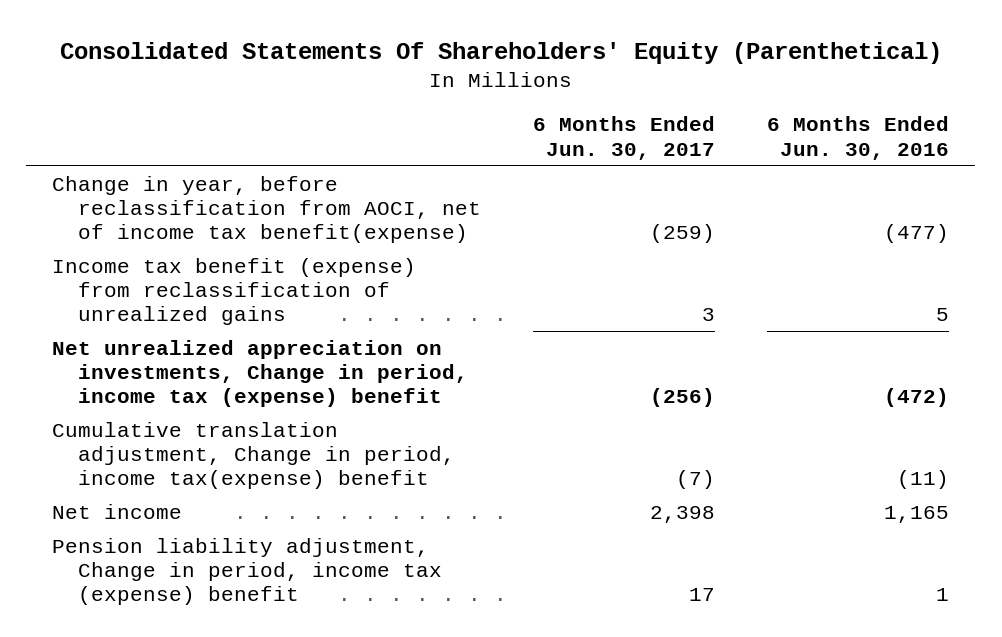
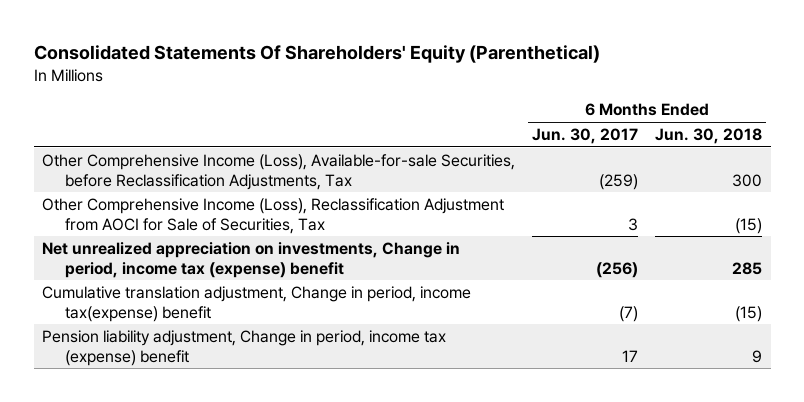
[767,116,950,160] 6 Months Ended Jun. 30, 2016 -> none
none -> [655,128,763,145] Jun. 30, 2018
[52,175,481,244] Change in year, before reclassification from AOCI, net of income tax benefit(expense) -> [42,154,516,190] Other Comprehensive Income (Loss), Available-for-sale Securities, before Reclassification Adjustments, Tax
[52,257,417,326] Income tax benefit (expense) from reclassification of unrealized gains -> [42,198,505,234] Other Comprehensive Income (Loss), Reclassification Adjustment from AOCI for Sale of Securities, Tax
[52,503,183,519] Net income -> none

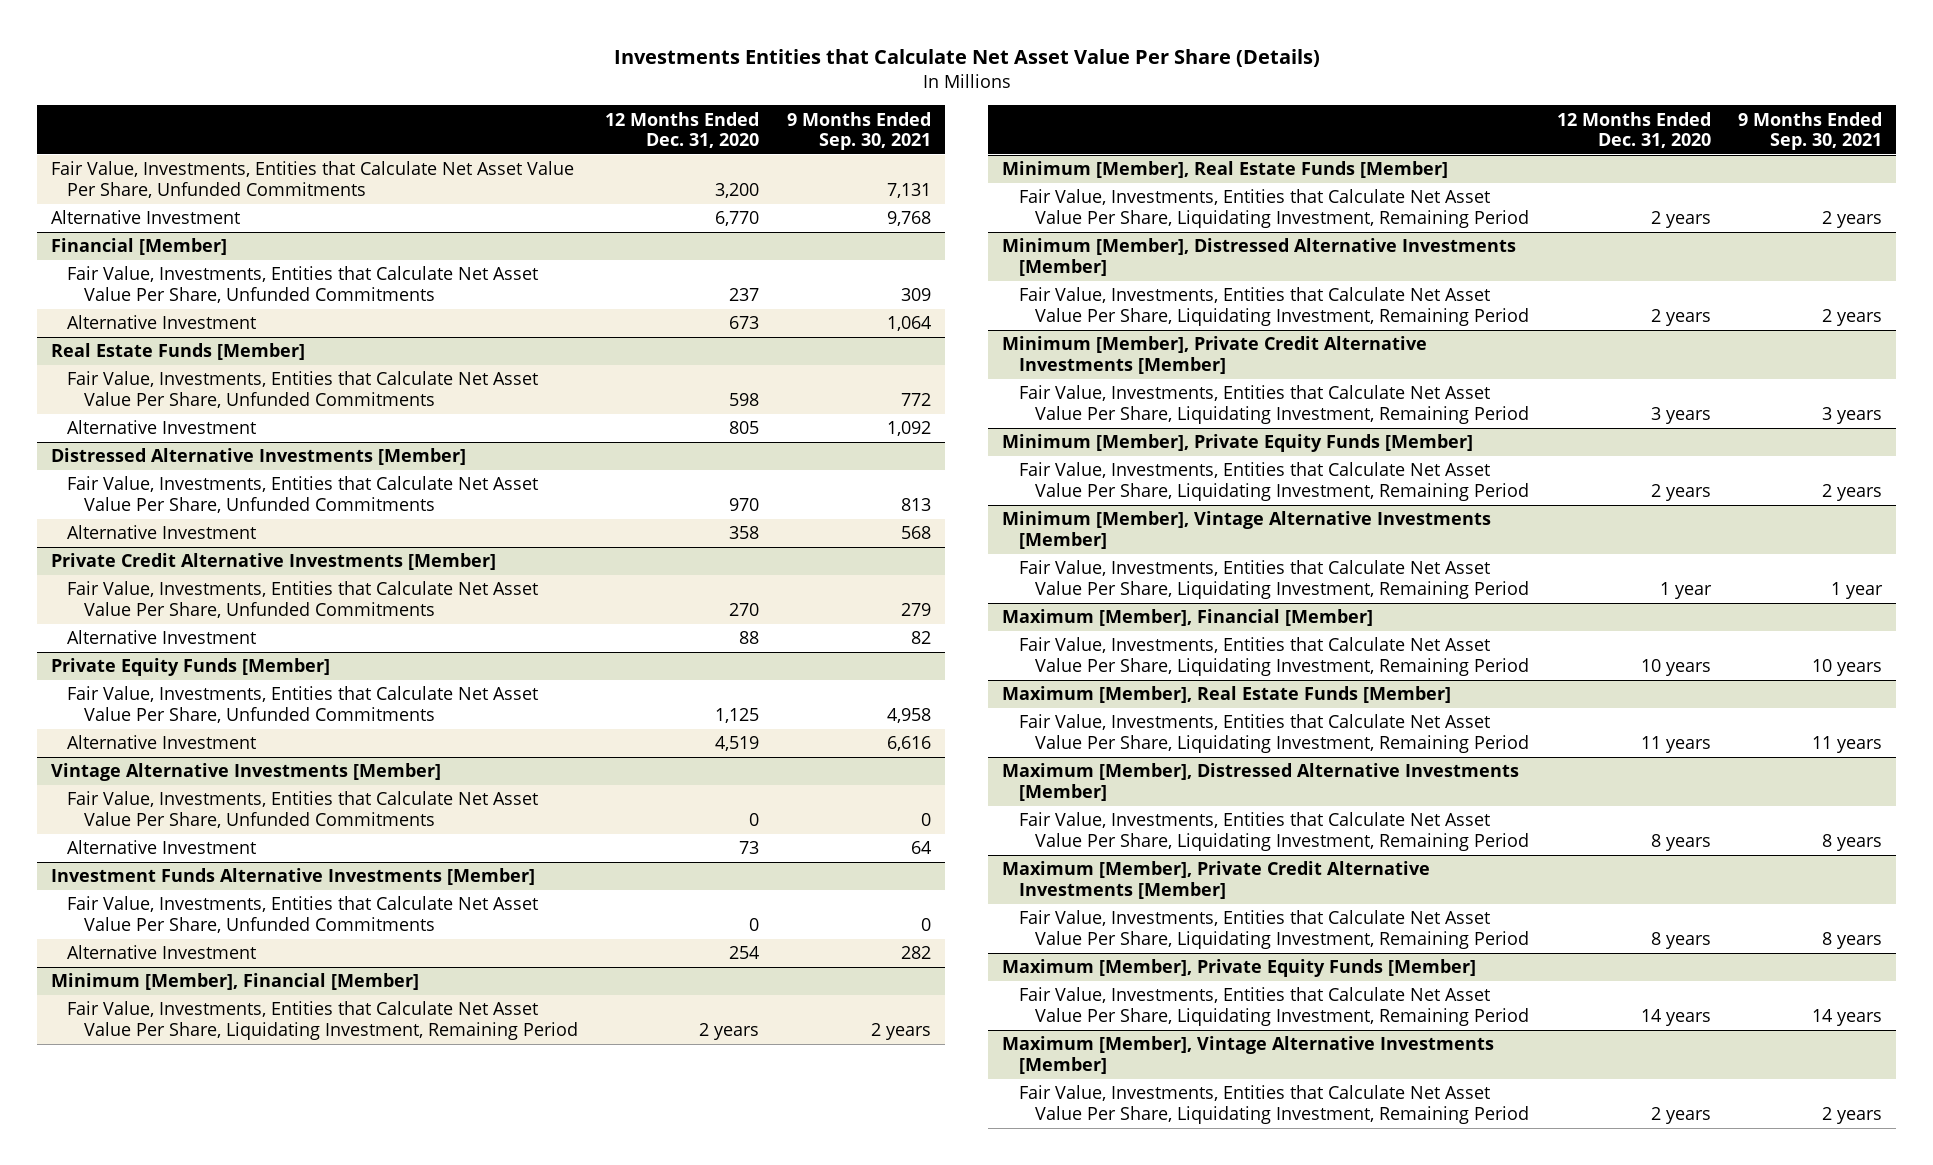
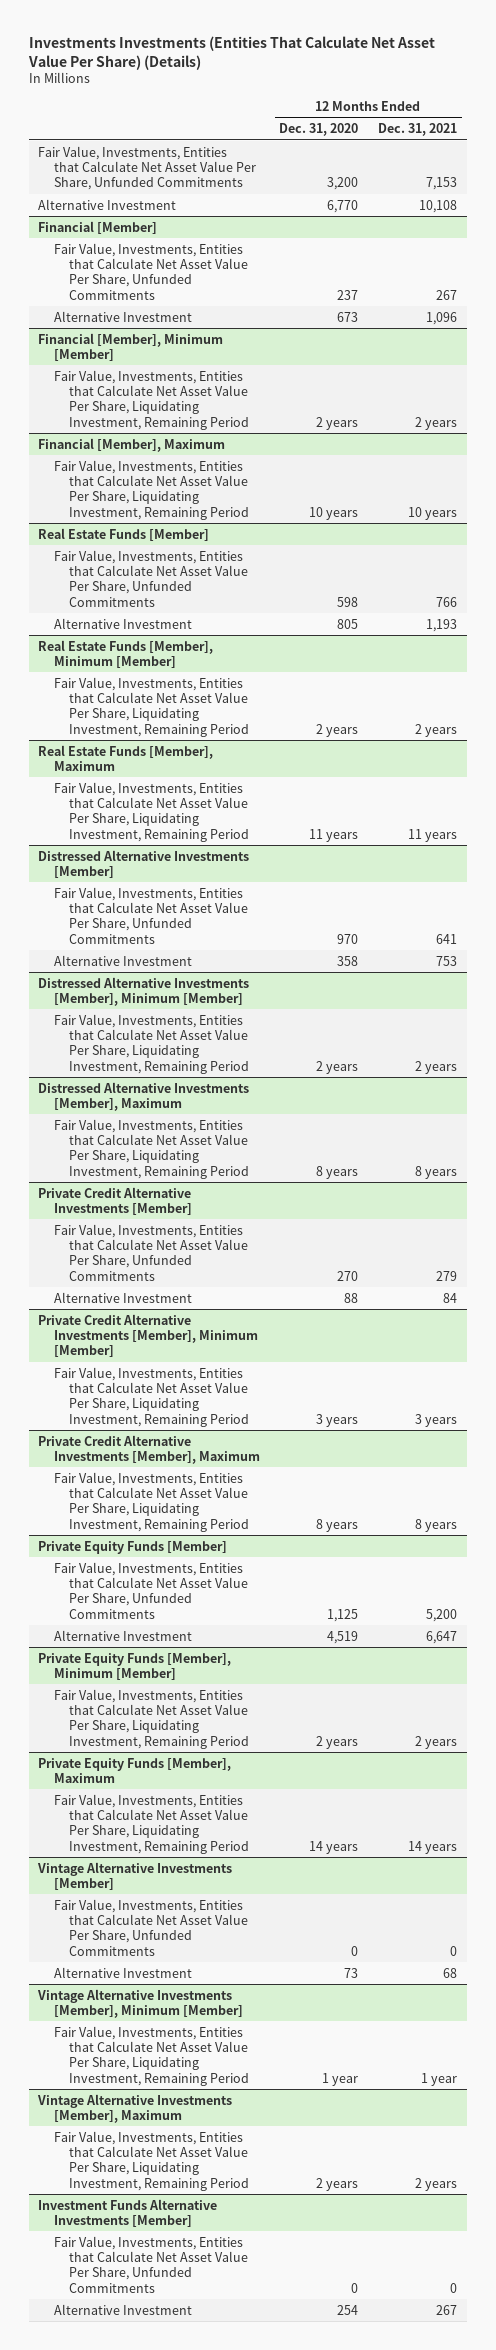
[613,49,1320,68] Investments Entities that Calculate Net Asset Value Per Share (Details) -> [27,35,435,70] Investments Investments (Entities That Calculate Net Asset Value Per Share) (Details)
[787,111,932,150] 9 Months Ended Sep. 30, 2021 -> none
none -> [378,123,458,137] Dec. 31, 2021
none -> [38,332,224,361] Financial [Member], Minimum [Member]
none -> [53,369,249,430] Fair Value, Investments, Entities that Calculate Net Asset Value Per Share, Liquidating Investment, Remaining Period
none -> [38,437,226,452] Financial [Member], Maximum
none -> [53,459,249,520] Fair Value, Investments, Entities that Calculate Net Asset Value Per Share, Liquidating Investment, Remaining Period
none -> [38,639,214,668] Real Estate Funds [Member], Minimum [Member]
none -> [53,676,249,737] Fair Value, Investments, Entities that Calculate Net Asset Value Per Share, Liquidating Investment, Remaining Period
none -> [38,744,214,771] Real Estate Funds [Member], Maximum
none -> [53,781,249,842] Fair Value, Investments, Entities that Calculate Net Asset Value Per Share, Liquidating Investment, Remaining Period
none -> [38,976,250,1006] Distressed Alternative Investments [Member], Minimum [Member]
none -> [53,1013,249,1074] Fair Value, Investments, Entities that Calculate Net Asset Value Per Share, Liquidating Investment, Remaining Period
none -> [38,1081,250,1111] Distressed Alternative Investments [Member], Maximum
none -> [53,1118,249,1179] Fair Value, Investments, Entities that Calculate Net Asset Value Per Share, Liquidating Investment, Remaining Period
none -> [38,1313,258,1358] Private Credit Alternative Investments [Member], Minimum [Member]
none -> [53,1366,249,1427] Fair Value, Investments, Entities that Calculate Net Asset Value Per Share, Liquidating Investment, Remaining Period
none -> [38,1434,260,1464] Private Credit Alternative Investments [Member], Maximum
none -> [53,1471,249,1532] Fair Value, Investments, Entities that Calculate Net Asset Value Per Share, Liquidating Investment, Remaining Period
none -> [38,1652,232,1680] Private Equity Funds [Member], Minimum [Member]
none -> [53,1688,249,1749] Fair Value, Investments, Entities that Calculate Net Asset Value Per Share, Liquidating Investment, Remaining Period
none -> [38,1757,232,1783] Private Equity Funds [Member], Maximum
none -> [53,1793,249,1854] Fair Value, Investments, Entities that Calculate Net Asset Value Per Share, Liquidating Investment, Remaining Period
none -> [37,1988,243,2018] Vintage Alternative Investments [Member], Minimum [Member]
none -> [53,2025,249,2086] Fair Value, Investments, Entities that Calculate Net Asset Value Per Share, Liquidating Investment, Remaining Period
none -> [37,2093,233,2123] Vintage Alternative Investments [Member], Maximum
none -> [53,2130,249,2191] Fair Value, Investments, Entities that Calculate Net Asset Value Per Share, Liquidating Investment, Remaining Period
[50,973,419,991] Minimum [Member], Financial [Member] -> none
[67,1001,578,1040] Fair Value, Investments, Entities that Calculate Net Asset Value Per Share, Liquidating Investment, Remaining Period -> none
[1002,161,1449,179] Minimum [Member], Real Estate Funds [Member] -> none
[1018,189,1530,228] Fair Value, Investments, Entities that Calculate Net Asset Value Per Share, Liquidating Investment, Remaining Period -> none
[1002,238,1517,276] Minimum [Member], Distressed Alternative Investments [Member] -> none
[1018,287,1530,326] Fair Value, Investments, Entities that Calculate Net Asset Value Per Share, Liquidating Investment, Remaining Period -> none
[1002,336,1428,374] Minimum [Member], Private Credit Alternative Investments [Member] -> none
[1018,385,1530,424] Fair Value, Investments, Entities that Calculate Net Asset Value Per Share, Liquidating Investment, Remaining Period -> none
[1002,434,1474,453] Minimum [Member], Private Equity Funds [Member] -> none
[1018,462,1530,501] Fair Value, Investments, Entities that Calculate Net Asset Value Per Share, Liquidating Investment, Remaining Period -> none
[1002,511,1492,549] Minimum [Member], Vintage Alternative Investments [Member] -> none
[1018,560,1530,599] Fair Value, Investments, Entities that Calculate Net Asset Value Per Share, Liquidating Investment, Remaining Period -> none
[1002,609,1374,627] Maximum [Member], Financial [Member] -> none
[1018,637,1530,676] Fair Value, Investments, Entities that Calculate Net Asset Value Per Share, Liquidating Investment, Remaining Period -> none
[1002,686,1452,704] Maximum [Member], Real Estate Funds [Member] -> none
[1018,714,1530,753] Fair Value, Investments, Entities that Calculate Net Asset Value Per Share, Liquidating Investment, Remaining Period -> none
[1002,763,1520,801] Maximum [Member], Distressed Alternative Investments [Member] -> none
[1018,812,1530,851] Fair Value, Investments, Entities that Calculate Net Asset Value Per Share, Liquidating Investment, Remaining Period -> none
[1002,861,1431,899] Maximum [Member], Private Credit Alternative Investments [Member] -> none
[1018,910,1530,949] Fair Value, Investments, Entities that Calculate Net Asset Value Per Share, Liquidating Investment, Remaining Period -> none
[1002,959,1477,978] Maximum [Member], Private Equity Funds [Member] -> none
[1018,987,1530,1026] Fair Value, Investments, Entities that Calculate Net Asset Value Per Share, Liquidating Investment, Remaining Period -> none
[1002,1036,1495,1074] Maximum [Member], Vintage Alternative Investments [Member] -> none
[1018,1085,1530,1124] Fair Value, Investments, Entities that Calculate Net Asset Value Per Share, Liquidating Investment, Remaining Period -> none

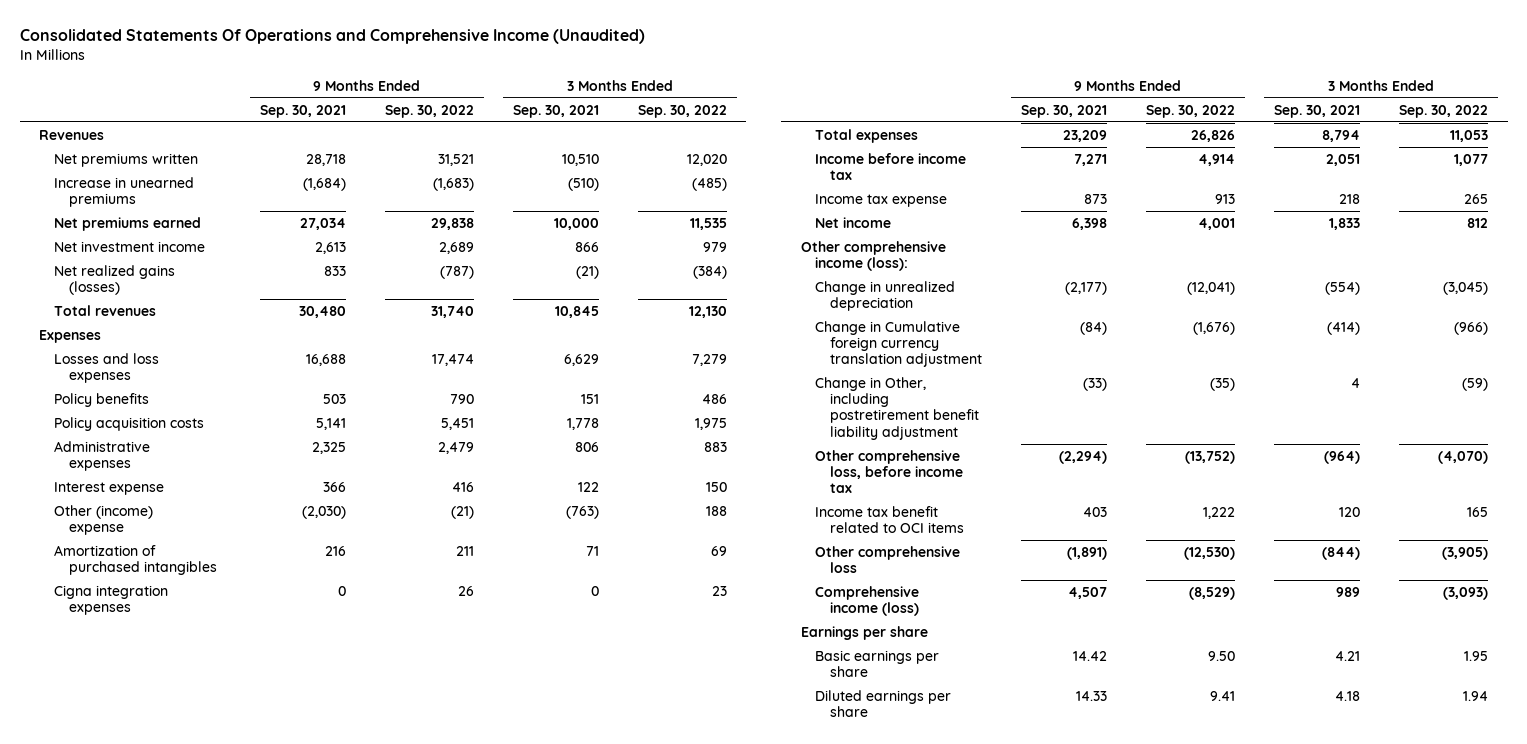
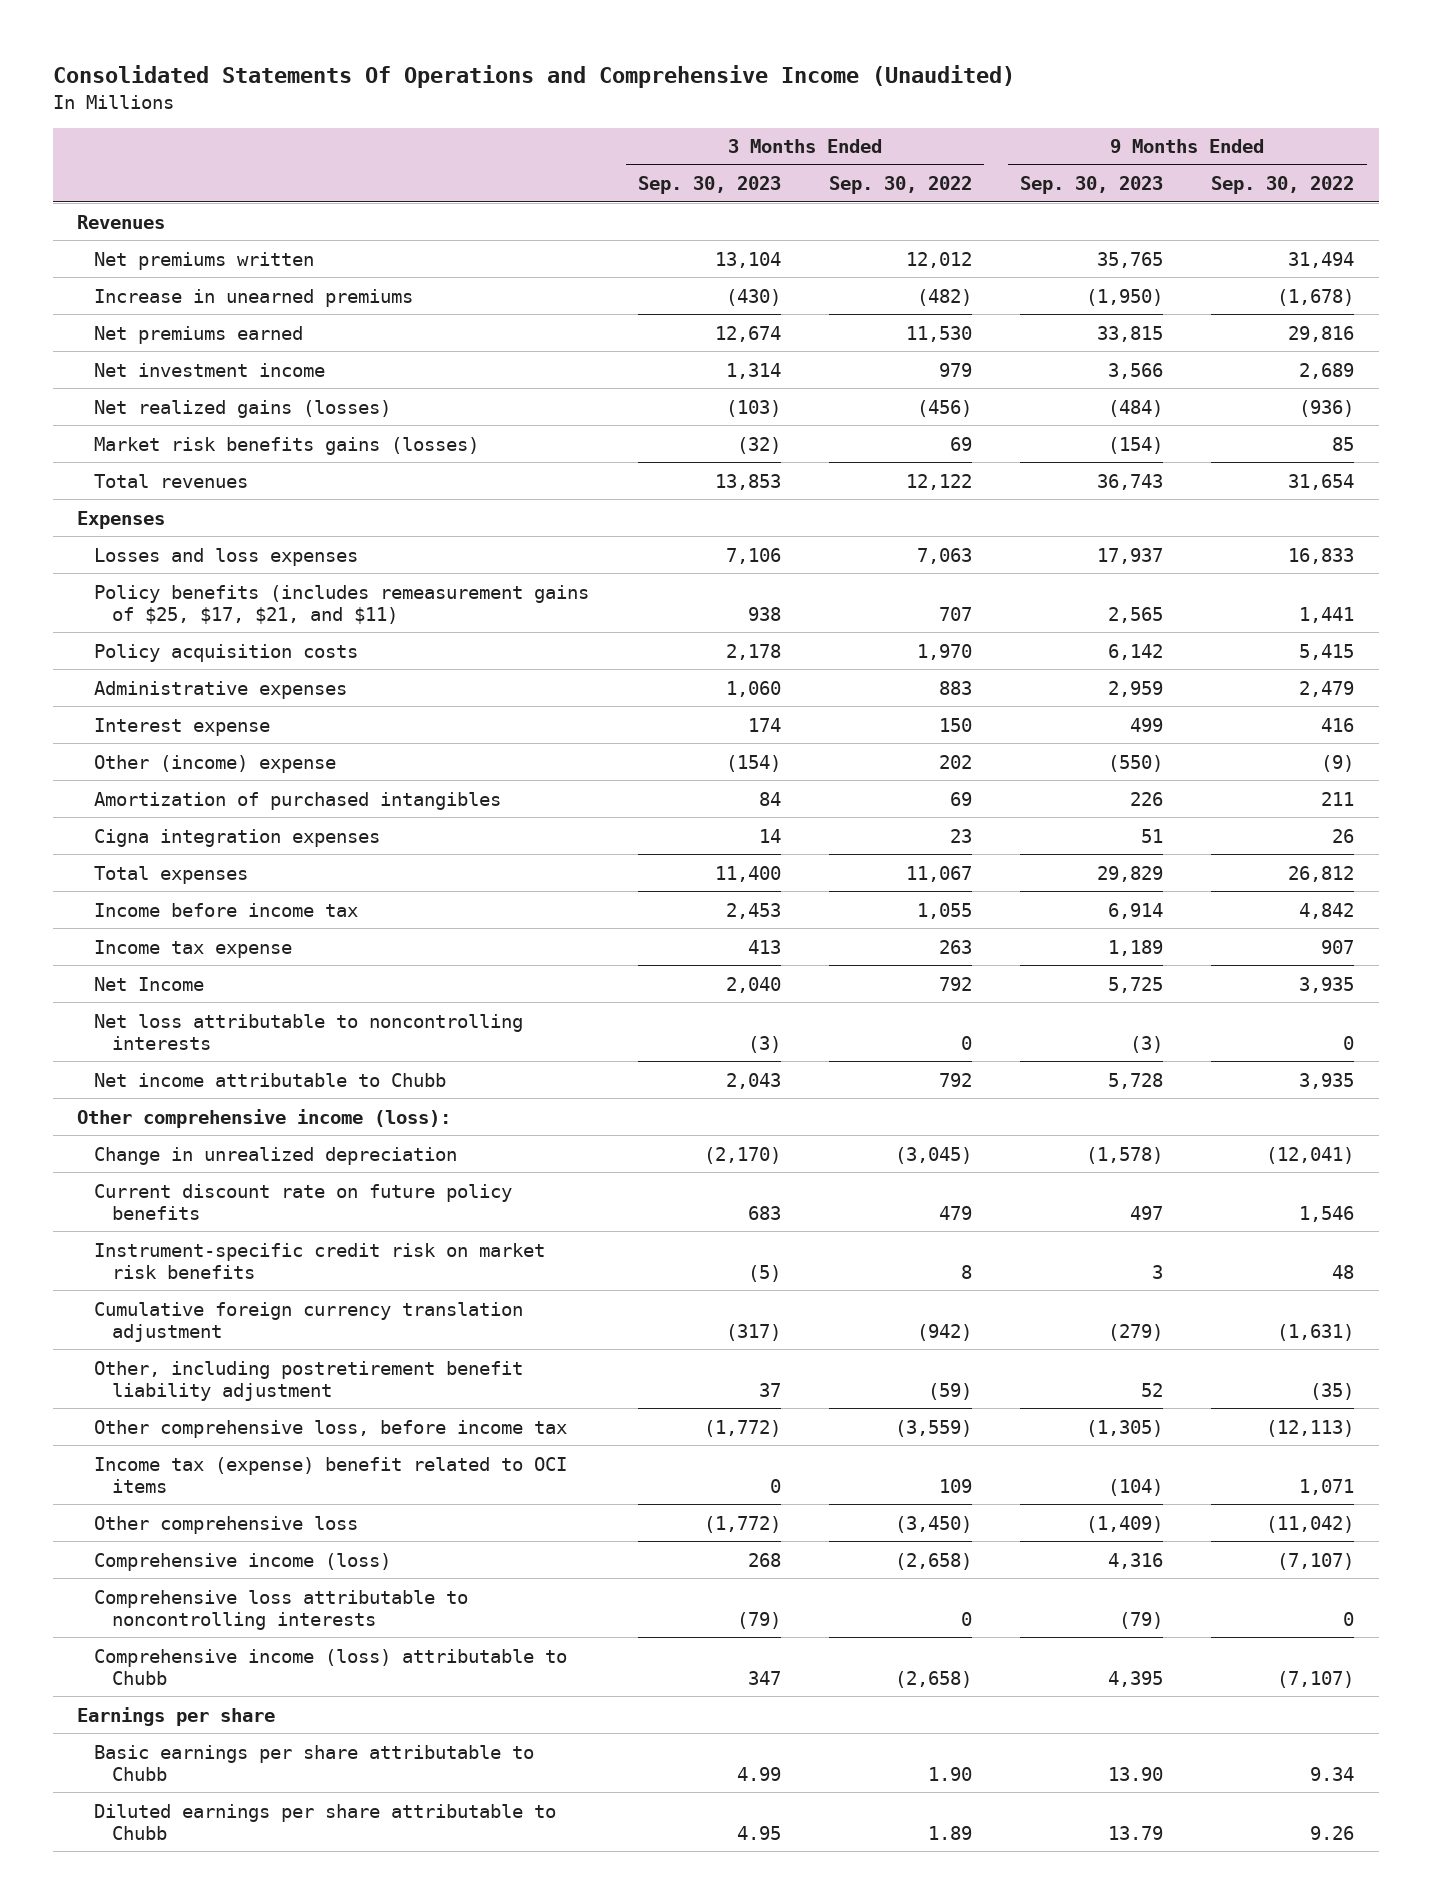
[259,104,346,118] Sep. 30, 2021 -> none
[512,104,599,118] Sep. 30, 2021 -> none
none -> [637,176,781,195] Sep. 30, 2023
none -> [1020,176,1164,195] Sep. 30, 2023
[437,153,474,166] 31,521 -> [1288,251,1355,268] 31,494
[686,153,727,166] 12,020 -> [905,251,972,268] 12,012
[432,177,474,191] (1,683) -> [1277,288,1355,306] (1,678)
[691,177,727,191] (485) -> [916,288,972,306] (482)
[430,217,474,230] 29,838 -> [1288,325,1355,342] 29,816
[689,217,727,230] 11,535 -> [905,325,972,342] 11,530
[439,265,474,279] (787) -> [1299,399,1355,417] (936)
[692,265,727,279] (384) -> [916,399,972,417] (456)
none -> [94,436,480,455] Market risk benefits gains (losses)
[430,305,474,318] 31,740 -> [1288,473,1355,490] 31,654
[688,305,727,318] 12,130 -> [905,473,972,490] 12,122
[53,392,149,407] Policy benefits -> none
[431,353,474,366] 17,474 -> [1288,547,1355,564] 16,833
[691,353,727,366] 7,279 -> [916,547,972,564] 7,063
none -> [94,584,590,624] Policy benefits (includes remeasurement gains of $25, $17, $21, and $11)
[440,417,474,430] 5,451 -> [1299,643,1355,660] 5,415
[694,417,727,430] 1,975 -> [916,643,972,660] 1,970
[450,505,474,519] (21) -> [1321,754,1355,772] (9)
[705,505,727,516] 188 -> [938,754,972,769] 202
[1191,129,1236,142] 26,826 -> [1288,865,1355,882] 26,812
[1450,129,1489,142] 11,053 -> [905,865,972,882] 11,067
[1198,153,1236,166] 4,914 -> [1299,902,1355,919] 4,842
[1454,153,1489,166] 1,077 -> [916,902,972,919] 1,055
[1215,193,1236,204] 913 -> [1321,939,1355,954] 907
[1464,193,1489,204] 265 -> [938,939,972,954] 263
none -> [94,976,205,991] Net Income
none -> [94,1013,524,1050] Net loss attributable to noncontrolling interests
[815,216,892,228] Net income -> [94,1072,447,1087] Net income attributable to Chubb
[1198,217,1236,230] 4,001 -> [1299,1072,1355,1089] 3,935
[1467,217,1489,228] 812 -> [938,1072,972,1087] 792
none -> [94,1183,513,1220] Current discount rate on future policy benefits
none -> [94,1242,546,1279] Instrument-specific credit risk on market risk benefits
[815,320,983,368] Change in Cumulative foreign currency translation adjustment -> [94,1301,524,1342] Cumulative foreign currency translation adjustment
[1193,321,1236,335] (1,676) -> [1277,1323,1355,1341] (1,631)
[1454,321,1489,335] (966) -> [916,1323,972,1341] (942)
[815,376,980,440] Change in Other, including postretirement benefit liability adjustment -> [94,1360,524,1401] Other, including postretirement benefit liability adjustment
[1185,450,1236,464] (13,752) -> [1266,1419,1355,1437] (12,113)
[1438,450,1489,464] (4,070) -> [894,1419,972,1437] (3,559)
[815,505,965,534] Income tax benefit related to OCI items -> [94,1456,568,1493] Income tax (expense) benefit related to OCI items
[1203,506,1236,519] 1,222 -> [1299,1478,1355,1495] 1,071
[1467,506,1489,517] 165 -> [938,1478,972,1493] 109
[1184,546,1236,560] (12,530) -> [1266,1515,1355,1533] (11,042)
[1442,546,1489,560] (3,905) -> [894,1515,972,1533] (3,450)
[1189,586,1236,600] (8,529) -> [1277,1552,1355,1570] (7,107)
[1443,586,1489,600] (3,093) -> [894,1552,972,1570] (2,658)
none -> [94,1589,469,1630] Comprehensive loss attributable to noncontrolling interests
none -> [94,1648,568,1685] Comprehensive income (loss) attributable to Chubb
[815,649,940,678] Basic earnings per share -> [94,1744,535,1781] Basic earnings per share attributable to Chubb
[1208,650,1236,661] 9.50 -> [1310,1766,1355,1781] 9.34
[1464,650,1489,661] 1.95 -> [927,1766,972,1781] 1.90
[815,689,952,718] Diluted earnings per share -> [94,1803,557,1840] Diluted earnings per share attributable to Chubb
[1210,690,1236,701] 9.41 -> [1310,1825,1355,1840] 9.26
[1463,690,1489,701] 1.94 -> [927,1825,972,1840] 1.89

